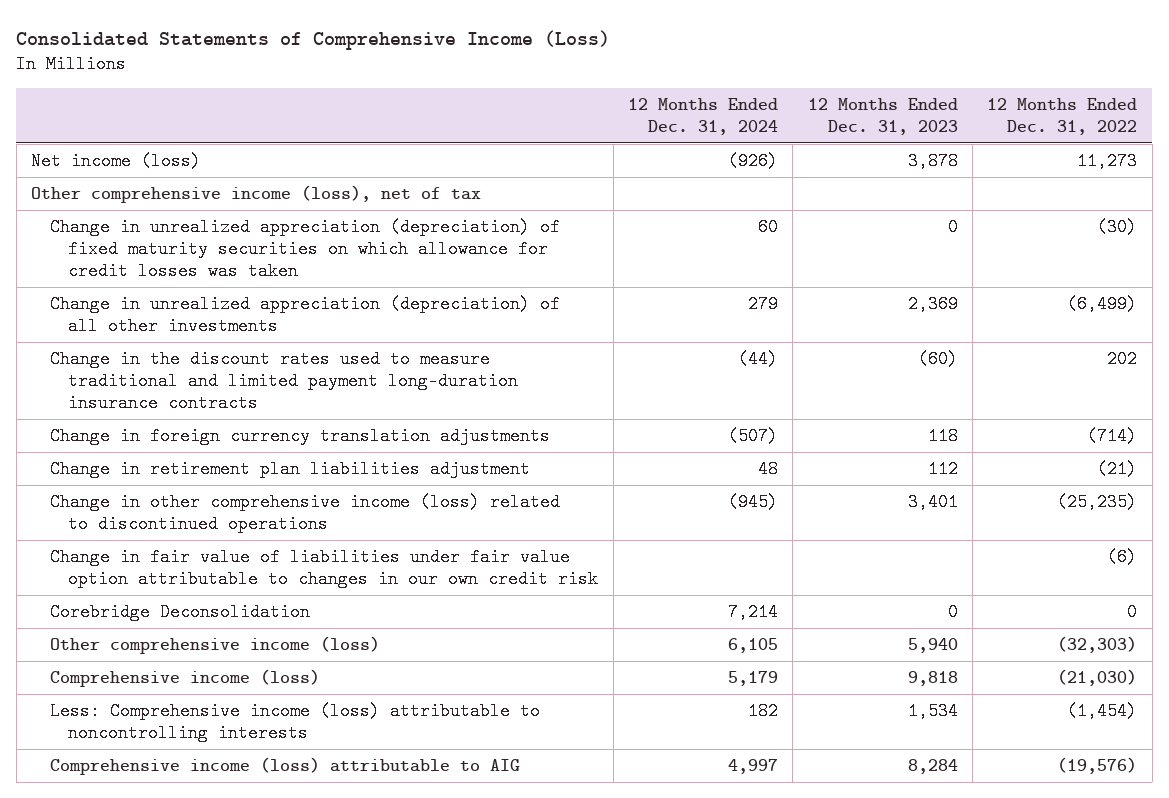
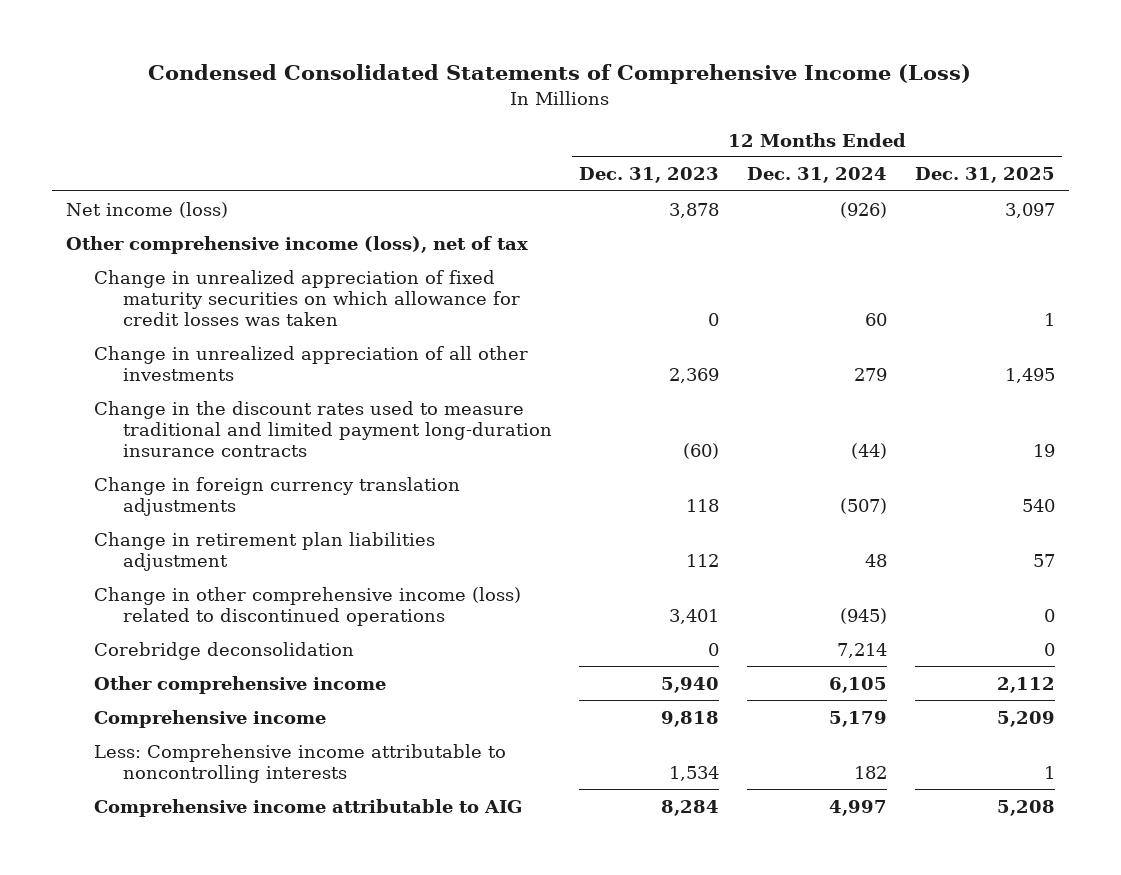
[16,29,611,50] Consolidated Statements of Comprehensive Income (Loss) -> [148,64,972,85] Condensed Consolidated Statements of Comprehensive Income (Loss)
[987,97,1138,135] 12 Months Ended Dec. 31, 2022 -> none
none -> [914,167,1055,184] Dec. 31, 2025
[49,218,560,280] Change in unrealized appreciation (depreciation) of fixed maturity securities on which allowance for credit losses was taken -> [94,269,520,326] Change in unrealized appreciation of fixed maturity securities on which allowance for credit losses was taken
[49,295,560,336] Change in unrealized appreciation (depreciation) of all other investments -> [94,345,529,381] Change in unrealized appreciation of all other investments
[49,548,599,589] Change in fair value of liabilities under fair value option attributable to changes in our own credit risk -> none
[49,603,310,622] Corebridge Deconsolidation -> [94,641,355,660] Corebridge deconsolidation
[49,636,380,655] Other comprehensive income (loss) -> [94,675,387,694] Other comprehensive income
[49,669,320,688] Comprehensive income (loss) -> [94,709,327,728] Comprehensive income
[49,702,540,743] Less: Comprehensive income (loss) attributable to noncontrolling interests -> [94,743,507,783] Less: Comprehensive income attributable to noncontrolling interests
[49,757,520,776] Comprehensive income (loss) attributable to AIG -> [94,798,523,817] Comprehensive income attributable to AIG

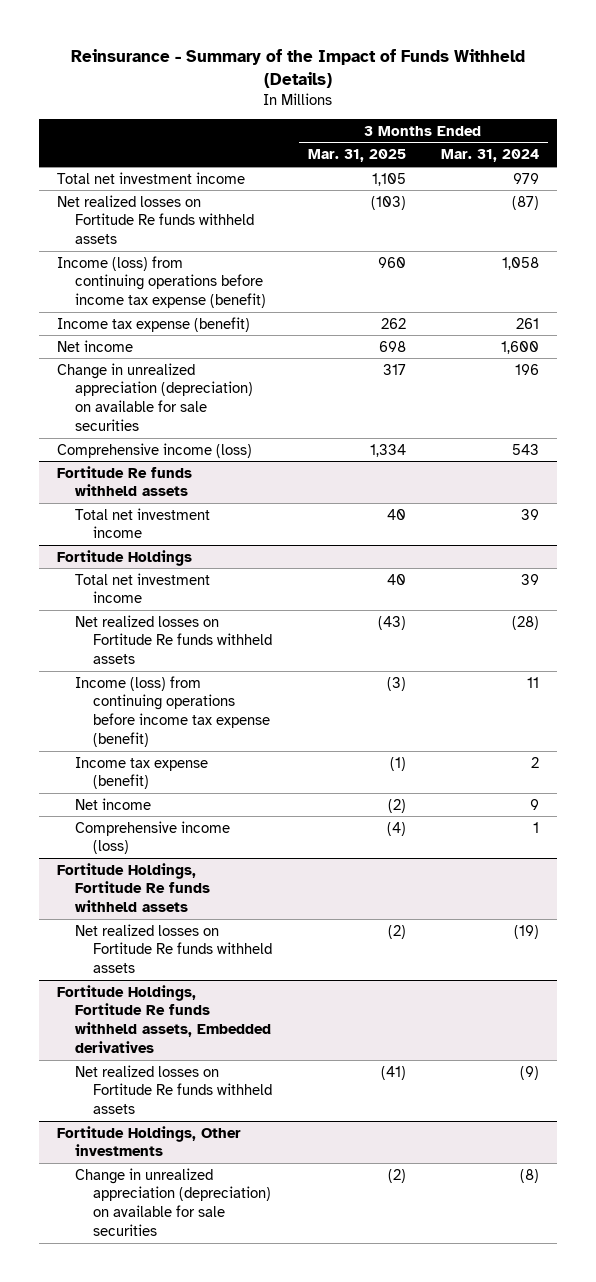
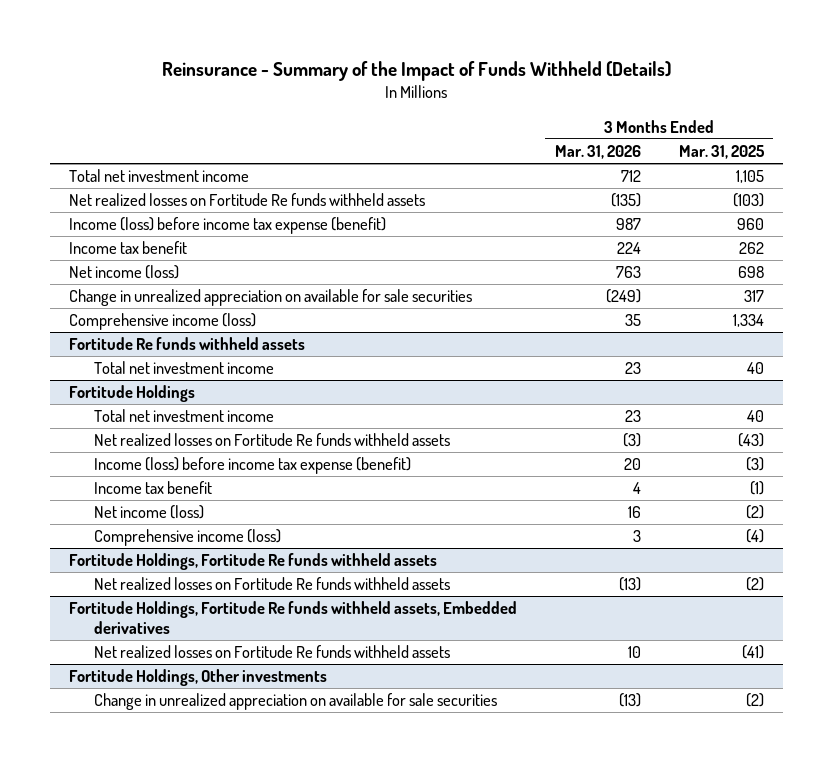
[441,149,540,163] Mar. 31, 2024 -> none
none -> [554,145,641,160] Mar. 31, 2026
[56,255,267,309] Income (loss) from continuing operations before income tax expense (benefit) -> [68,217,386,235] Income (loss) before income tax expense (benefit)
[56,316,250,332] Income tax expense (benefit) -> [68,241,187,255] Income tax benefit
[56,339,133,352] Net income -> [68,265,179,280] Net income (loss)
[56,362,254,431] Change in unrealized appreciation (depreciation) on available for sale securities -> [68,289,472,307] Change in unrealized appreciation on available for sale securities
[75,675,271,747] Income (loss) from continuing operations before income tax expense (benefit) -> [94,457,412,475] Income (loss) before income tax expense (benefit)
[75,756,209,790] Income tax expense (benefit) -> [94,481,213,495] Income tax benefit
[75,797,152,810] Net income -> [94,505,205,520] Net income (loss)
[75,1167,272,1236] Change in unrealized appreciation (depreciation) on available for sale securities -> [94,693,498,711] Change in unrealized appreciation on available for sale securities

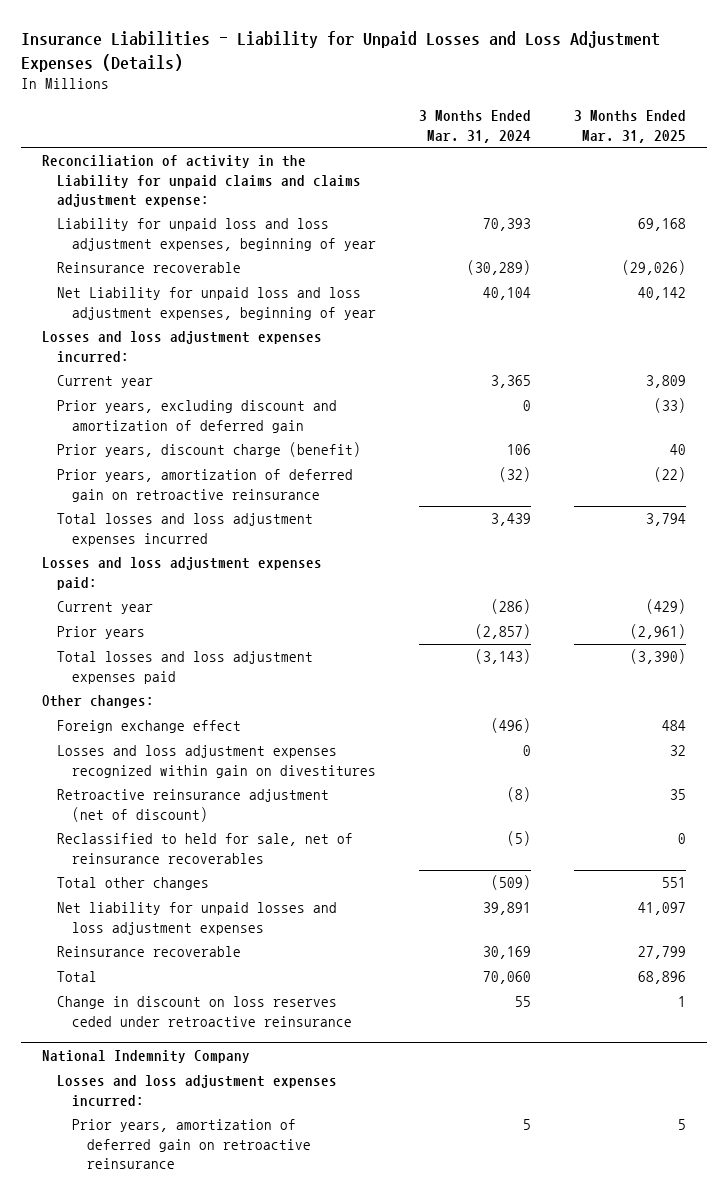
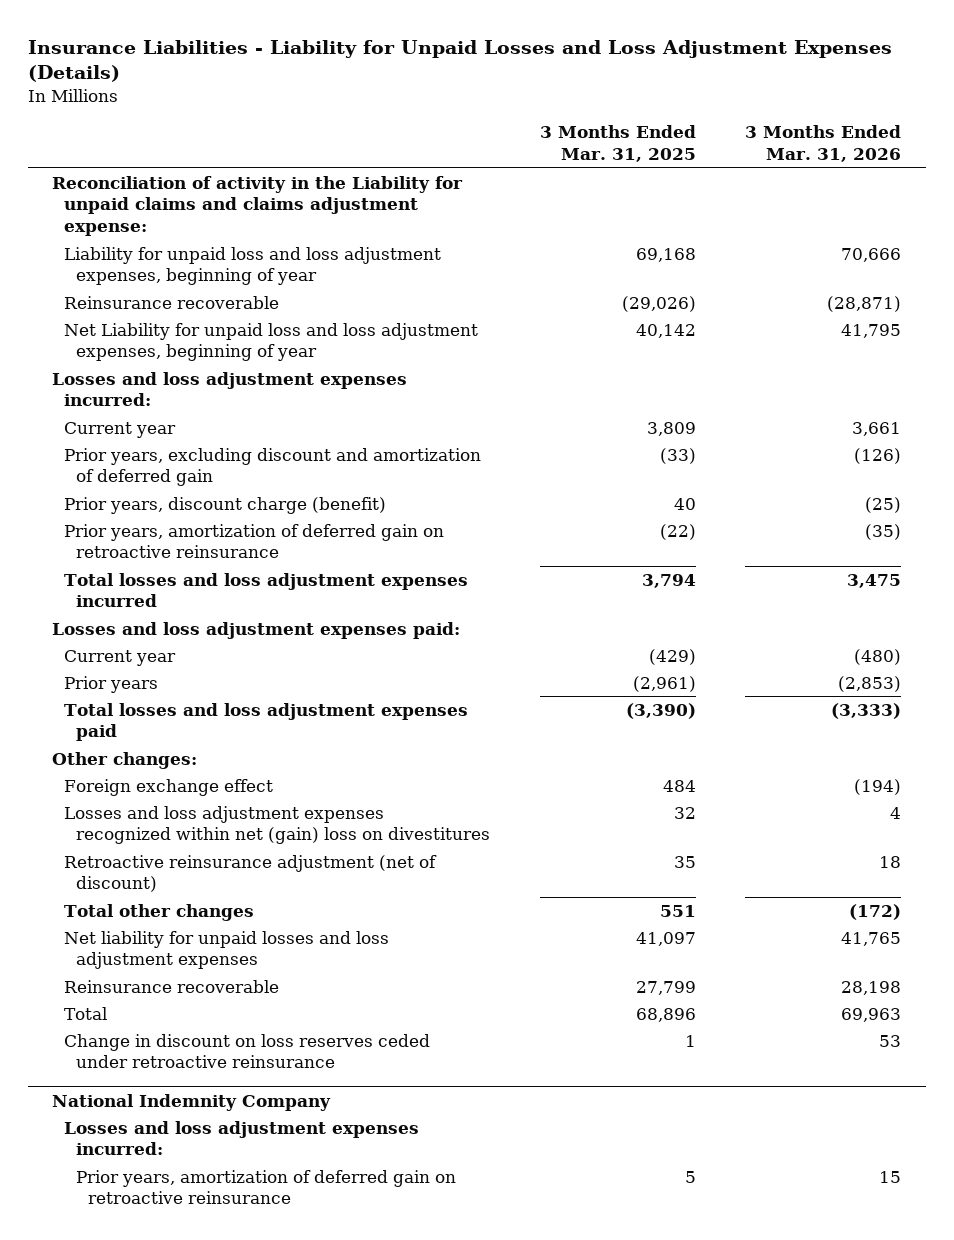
[418,110,531,143] 3 Months Ended Mar. 31, 2024 -> none
none -> [745,125,902,162] 3 Months Ended Mar. 31, 2026
[57,745,377,778] Losses and loss adjustment expenses recognized within gain on divestitures -> [64,805,491,845] Losses and loss adjustment expenses recognized within net (gain) loss on divestitures
[57,833,354,864] Reclassified to held for sale, net of reinsurance recoverables -> none

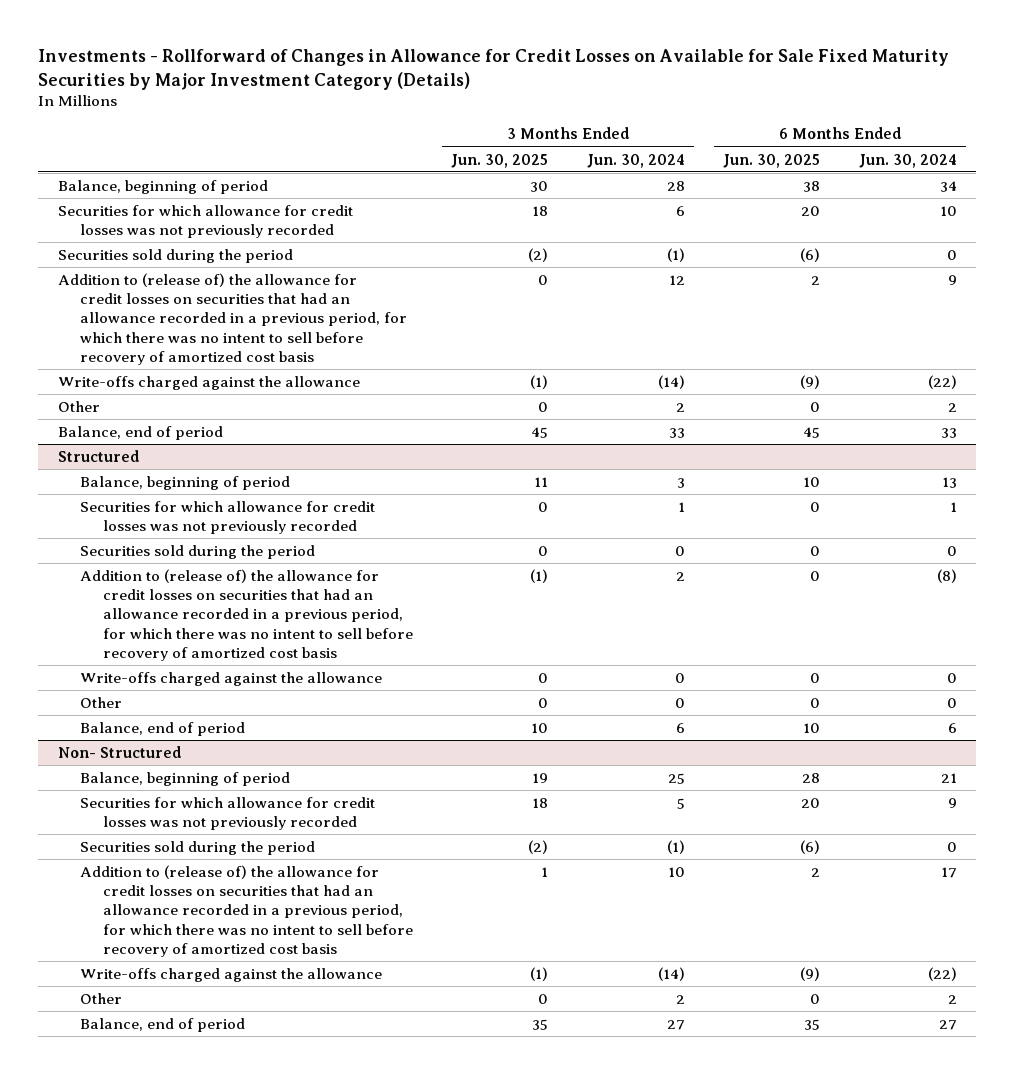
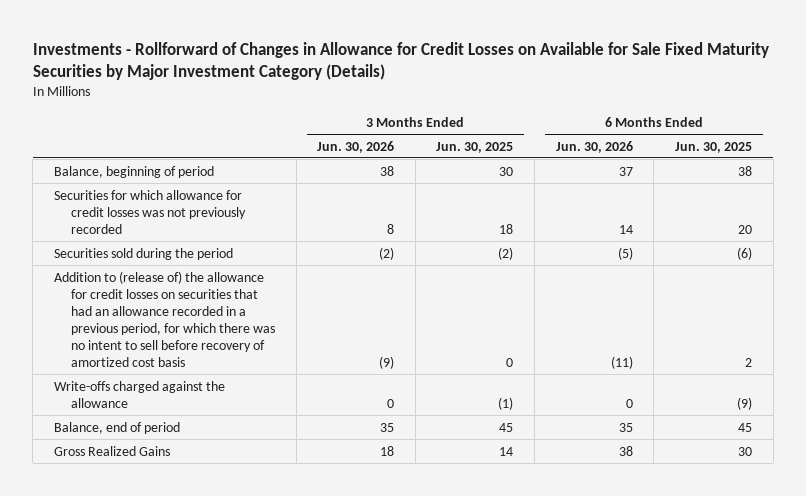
[586,153,685,168] Jun. 30, 2024 -> none
[858,153,957,168] Jun. 30, 2024 -> none
none -> [317,140,395,153] Jun. 30, 2026
none -> [555,140,633,153] Jun. 30, 2026
[57,400,100,412] Other -> none
[57,449,139,462] Structured -> none
[80,475,291,490] Balance, beginning of period -> none
[80,500,376,535] Securities for which allowance for credit losses was not previously recorded -> none
[80,544,316,559] Securities sold during the period -> none
[80,568,413,662] Addition to (release of) the allowance for credit losses on securities that had an allowance recorded in a previous period, for which there was no intent to sell before recovery of amortized cost basis -> none
[80,671,383,686] Write-offs charged against the allowance -> none
[80,696,123,708] Other -> none
[80,721,246,736] Balance, end of period -> none
[57,745,181,758] Non- Structured -> none
[80,771,291,786] Balance, beginning of period -> none
[80,796,376,831] Securities for which allowance for credit losses was not previously recorded -> none
[80,840,316,855] Securities sold during the period -> none
[80,864,413,958] Addition to (release of) the allowance for credit losses on securities that had an allowance recorded in a previous period, for which there was no intent to sell before recovery of amortized cost basis -> none
[80,967,383,982] Write-offs charged against the allowance -> none
[80,992,123,1004] Other -> none
[80,1017,246,1032] Balance, end of period -> none
none -> [54,445,171,456] Gross Realized Gains

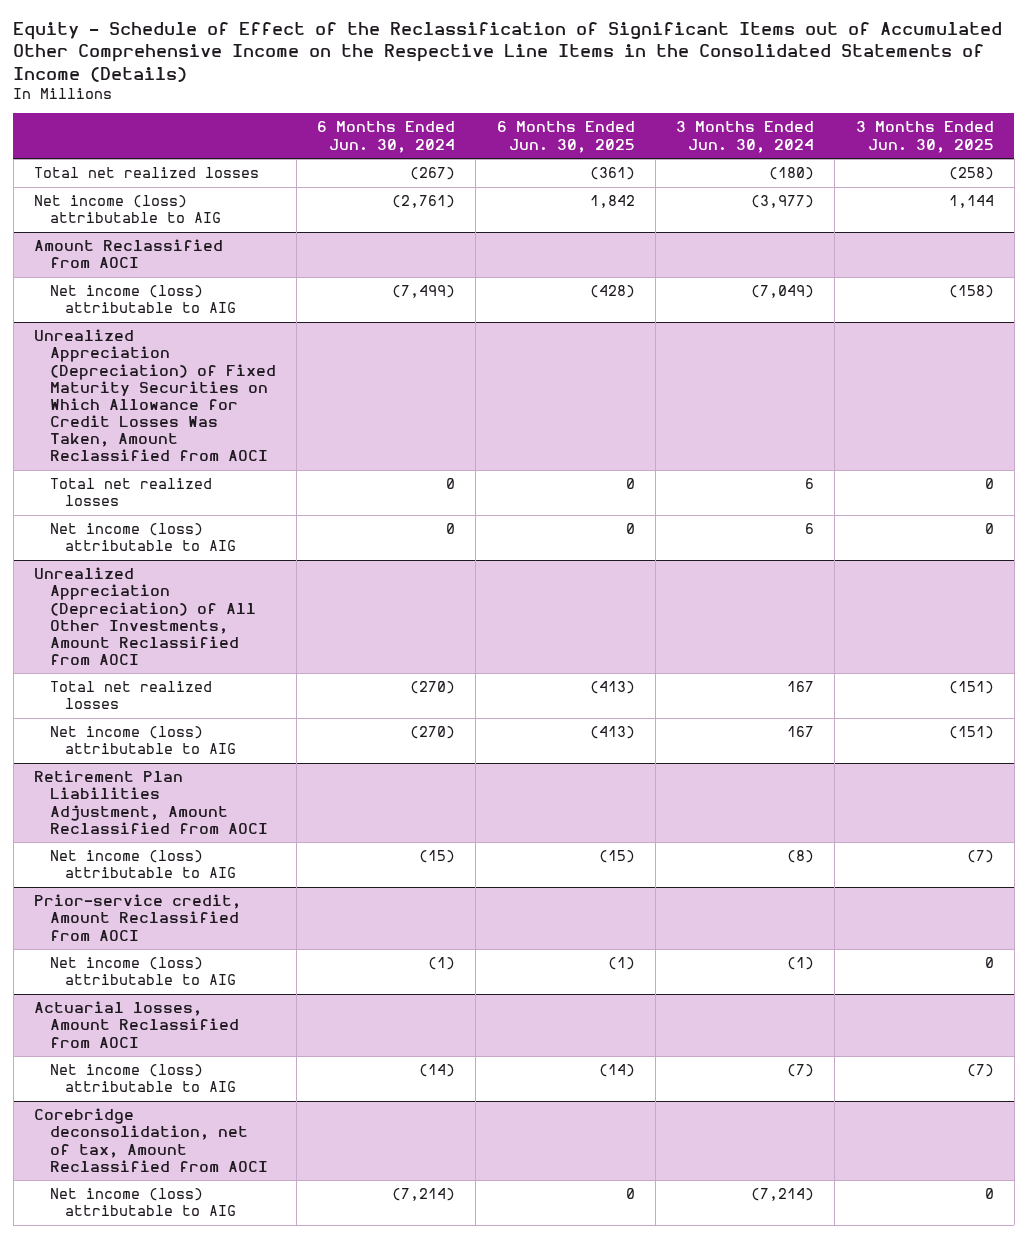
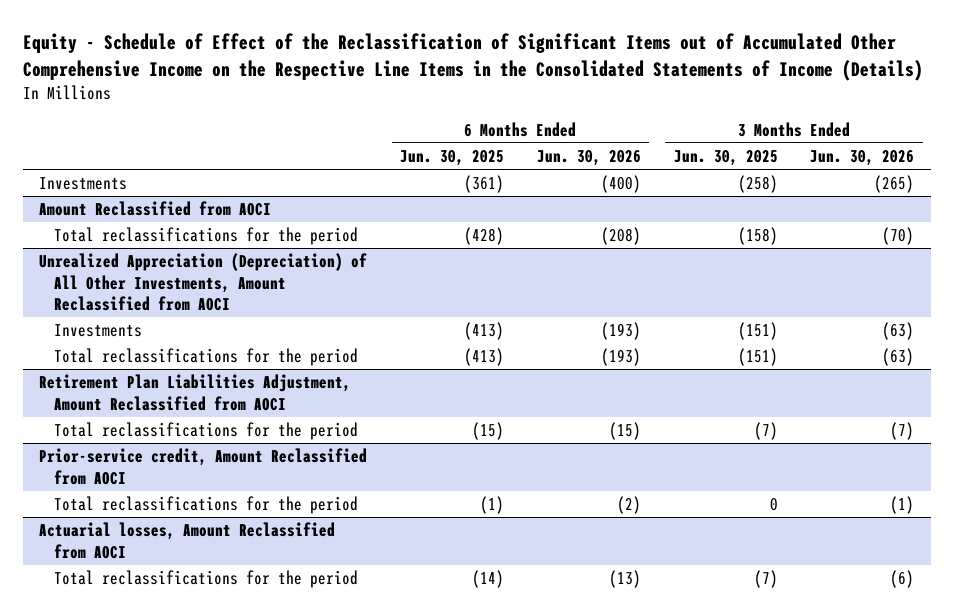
[317,121,456,153] 6 Months Ended Jun. 30, 2024 -> none
[676,121,815,153] 3 Months Ended Jun. 30, 2024 -> none
none -> [536,149,641,166] Jun. 30, 2026
none -> [810,149,915,166] Jun. 30, 2026
[33,195,221,224] Net income (loss) attributable to AIG -> none
[33,167,259,179] Total net realized losses -> [39,177,128,191] Investments
[33,329,276,462] Unrealized Appreciation (Depreciation) of Fixed Maturity Securities on Which Allowance for Credit Losses Was Taken, Amount Reclassified from AOCI -> none
[49,478,212,507] Total net realized losses -> none
[49,523,237,552] Net income (loss) attributable to AIG -> none
[49,285,237,314] Net income (loss) attributable to AIG -> [53,227,358,246] Total reclassifications for the period
[49,681,212,710] Total net realized losses -> [53,324,142,338] Investments
[49,726,237,755] Net income (loss) attributable to AIG -> [53,348,358,367] Total reclassifications for the period
[49,850,237,879] Net income (loss) attributable to AIG -> [53,422,358,441] Total reclassifications for the period
[49,957,237,986] Net income (loss) attributable to AIG -> [53,496,358,515] Total reclassifications for the period
[33,1108,268,1172] Corebridge deconsolidation, net of tax, Amount Reclassified from AOCI -> none
[49,1188,237,1217] Net income (loss) attributable to AIG -> none
[49,1064,237,1093] Net income (loss) attributable to AIG -> [53,570,358,589] Total reclassifications for the period

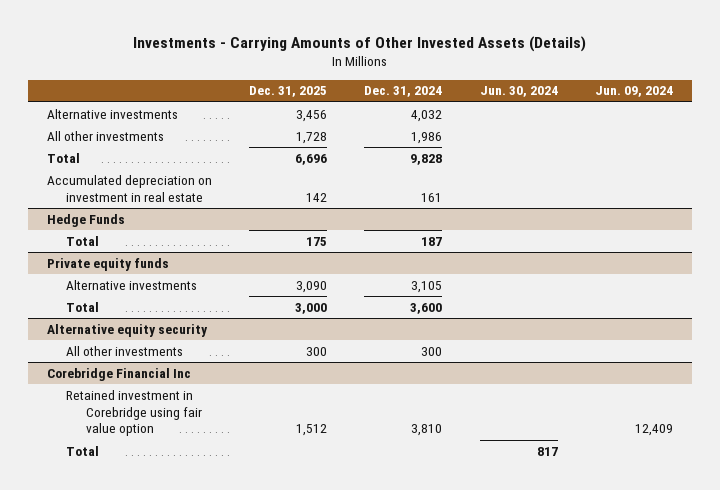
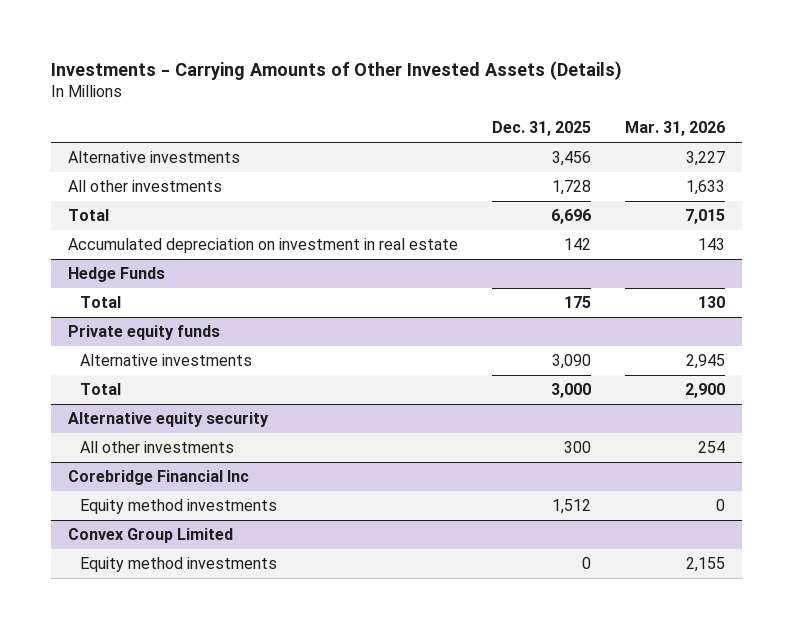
[364,86,443,98] Dec. 31, 2024 -> none
[479,86,558,98] Jun. 30, 2024 -> none
[595,86,674,98] Jun. 09, 2024 -> none
none -> [625,121,726,137] Mar. 31, 2026
[66,445,100,456] Total -> none
[66,389,202,437] Retained investment in Corebridge using fair value option -> [80,499,278,515] Equity method investments
none -> [68,528,234,544] Convex Group Limited
none -> [80,557,278,573] Equity method investments

